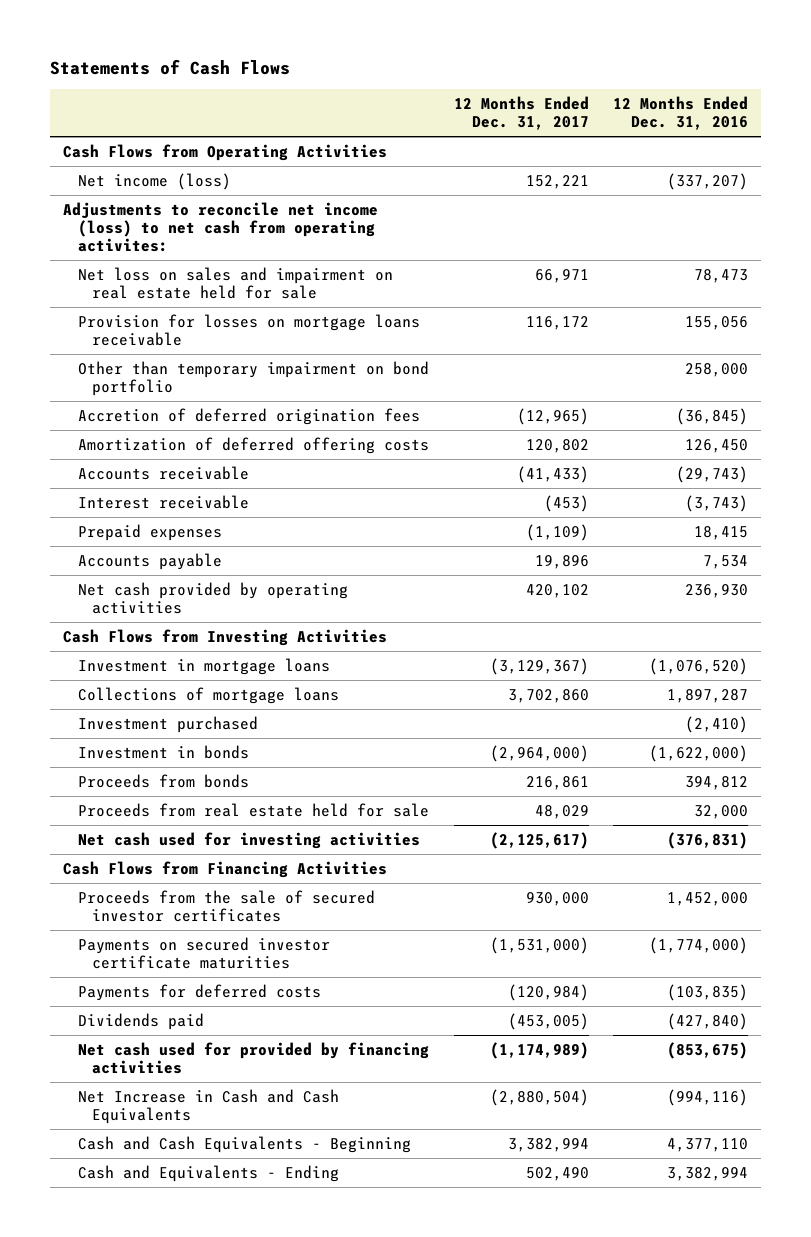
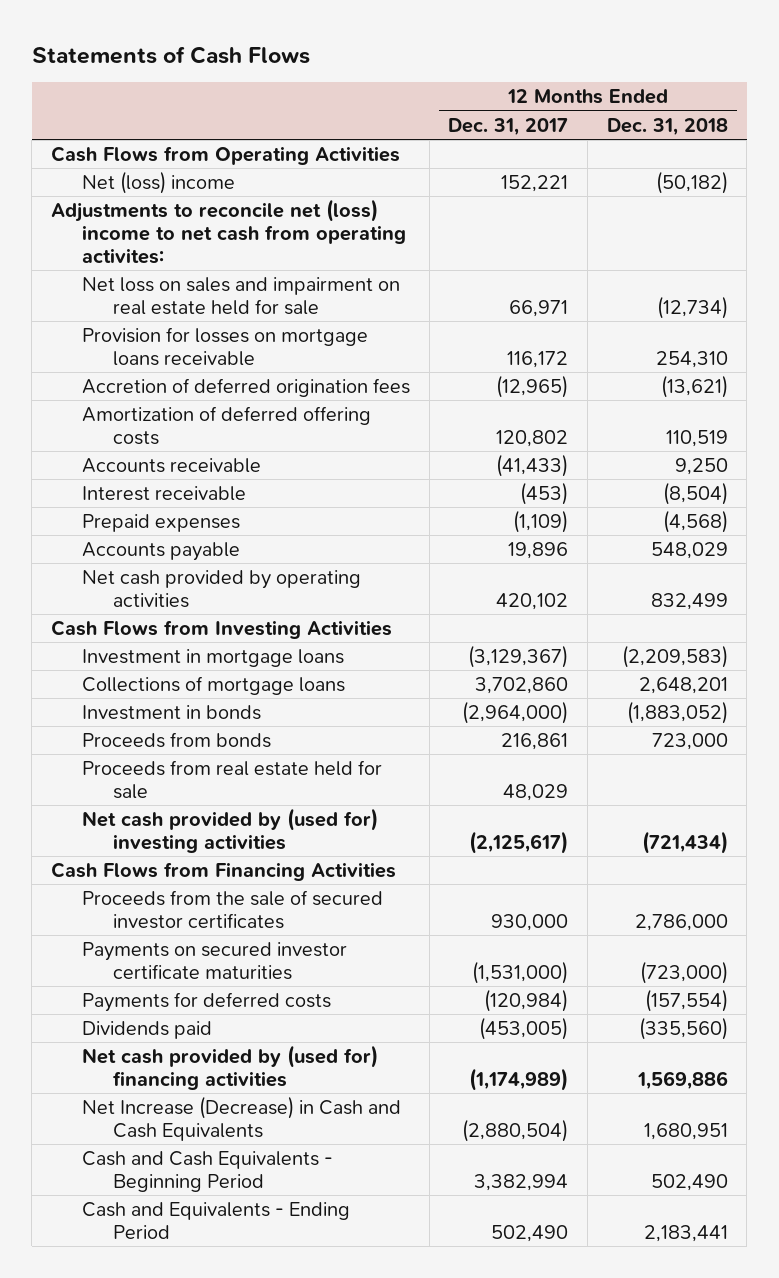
[613,96,749,131] 12 Months Ended Dec. 31, 2016 -> none
none -> [606,117,728,136] Dec. 31, 2018
[77,172,231,190] Net income (loss) -> [82,170,236,194] Net (loss) income
[62,201,378,252] Adjustments to reconcile net income (loss) to net cash from operating activites: -> [50,198,407,264] Adjustments to reconcile net (loss) income to net cash from operating activites:
[77,360,429,396] Other than temporary impairment on bond portfolio -> none
[77,715,258,733] Investment purchased -> none
[77,831,420,849] Net cash used for investing activities -> [82,807,379,853] Net cash provided by (used for) investing activities
[77,1041,429,1074] Net cash used for provided by financing activities -> [82,1044,379,1090] Net cash provided by (used for) financing activities
[77,1088,339,1124] Net Increase in Cash and Cash Equivalents -> [82,1095,402,1141] Net Increase (Decrease) in Cash and Cash Equivalents
[77,1135,411,1153] Cash and Cash Equivalents - Beginning -> [82,1150,334,1192] Cash and Cash Equivalents - Beginning Period
[77,1164,339,1182] Cash and Equivalents - Ending -> [82,1201,351,1239] Cash and Equivalents - Ending Period

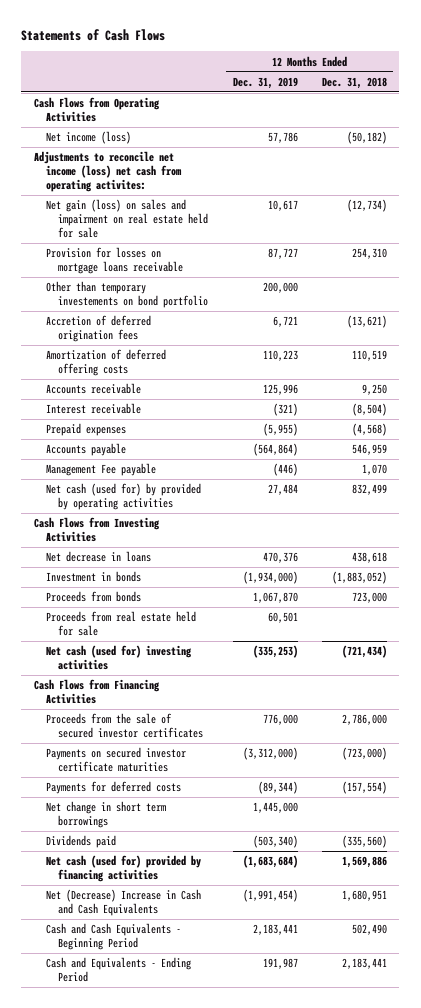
[448,117,569,136] Dec. 31, 2017 -> none
none -> [232,76,298,89] Dec. 31, 2019
[82,170,236,194] Net (loss) income -> [45,131,131,145] Net income (loss)
[50,198,407,264] Adjustments to reconcile net (loss) income to net cash from operating activites: -> [33,151,182,193] Adjustments to reconcile net income (loss) net cash from operating activites:
[82,276,401,315] Net loss on sales and impairment on real estate held for sale -> [45,199,209,239] Net gain (loss) on sales and impairment on real estate held for sale
none -> [45,281,209,309] Other than temporary investements on bond portfolio
[650,541,728,559] 548,029 -> [351,444,387,456] 546,959
none -> [45,463,156,477] Management Fee payable
[82,569,362,608] Net cash provided by operating activities -> [45,483,201,511] Net cash (used for) by provided by operating activities
[82,648,345,667] Investment in mortgage loans -> none
[82,675,346,695] Collections of mortgage loans -> none
none -> [45,551,151,563] Net decrease in loans
[82,807,379,853] Net cash provided by (used for) investing activities -> [45,645,192,671] Net cash (used for) investing activities
none -> [45,801,166,829] Net change in short term borrowings
[82,1044,379,1090] Net cash provided by (used for) financing activities -> [45,855,201,883] Net cash (used for) provided by financing activities
[82,1095,402,1141] Net Increase (Decrease) in Cash and Cash Equivalents -> [45,889,201,917] Net (Decrease) Increase in Cash and Cash Equivalents

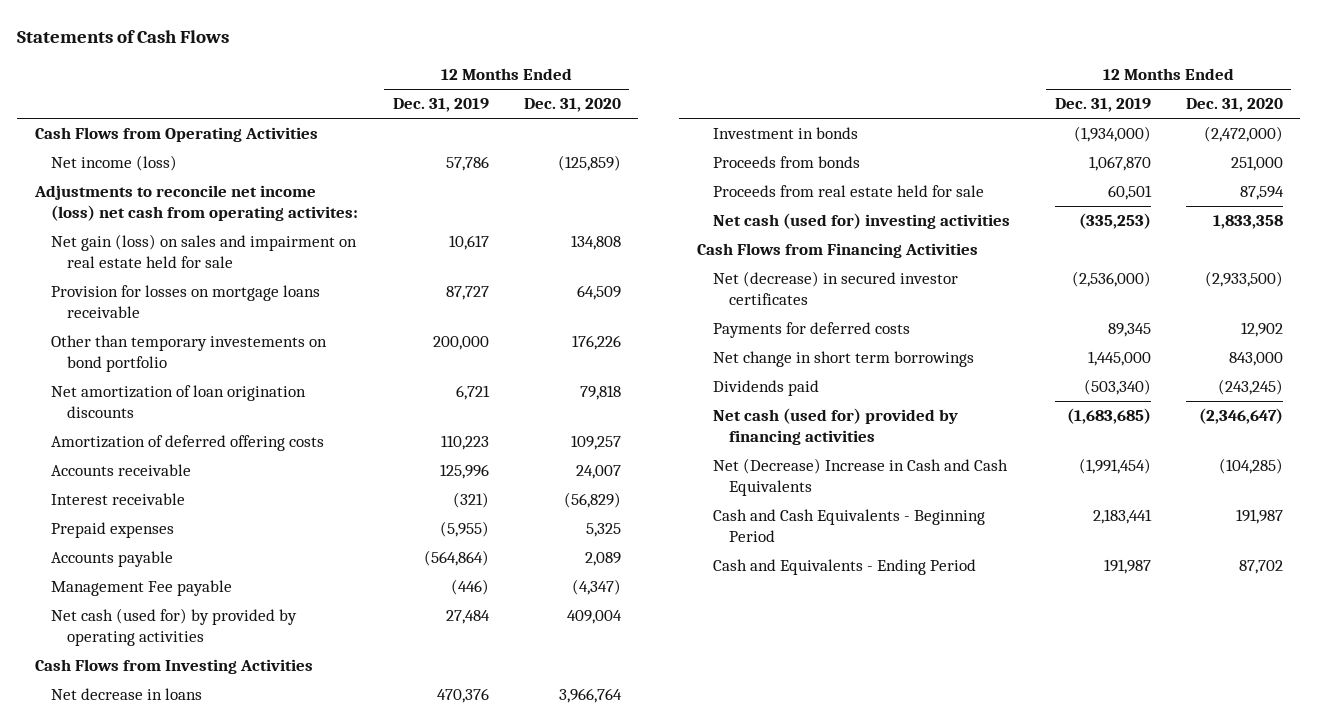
[321,76,387,89] Dec. 31, 2018 -> none
none -> [523,98,621,113] Dec. 31, 2020
[45,315,151,343] Accretion of deferred origination fees -> [50,385,306,419] Net amortization of loan origination discounts
[45,747,186,773] Payments on secured investor certificate maturities -> none
[45,713,204,739] Proceeds from the sale of secured investor certificates -> [713,271,959,306] Net (decrease) in secured investor certificates
[262,714,298,726] 776,000 -> [1071,271,1151,288] (2,536,000)
[257,781,298,795] (89,344) -> [1107,323,1151,338] 89,345
[242,855,298,869] (1,683,684) -> [1066,408,1151,425] (1,683,685)

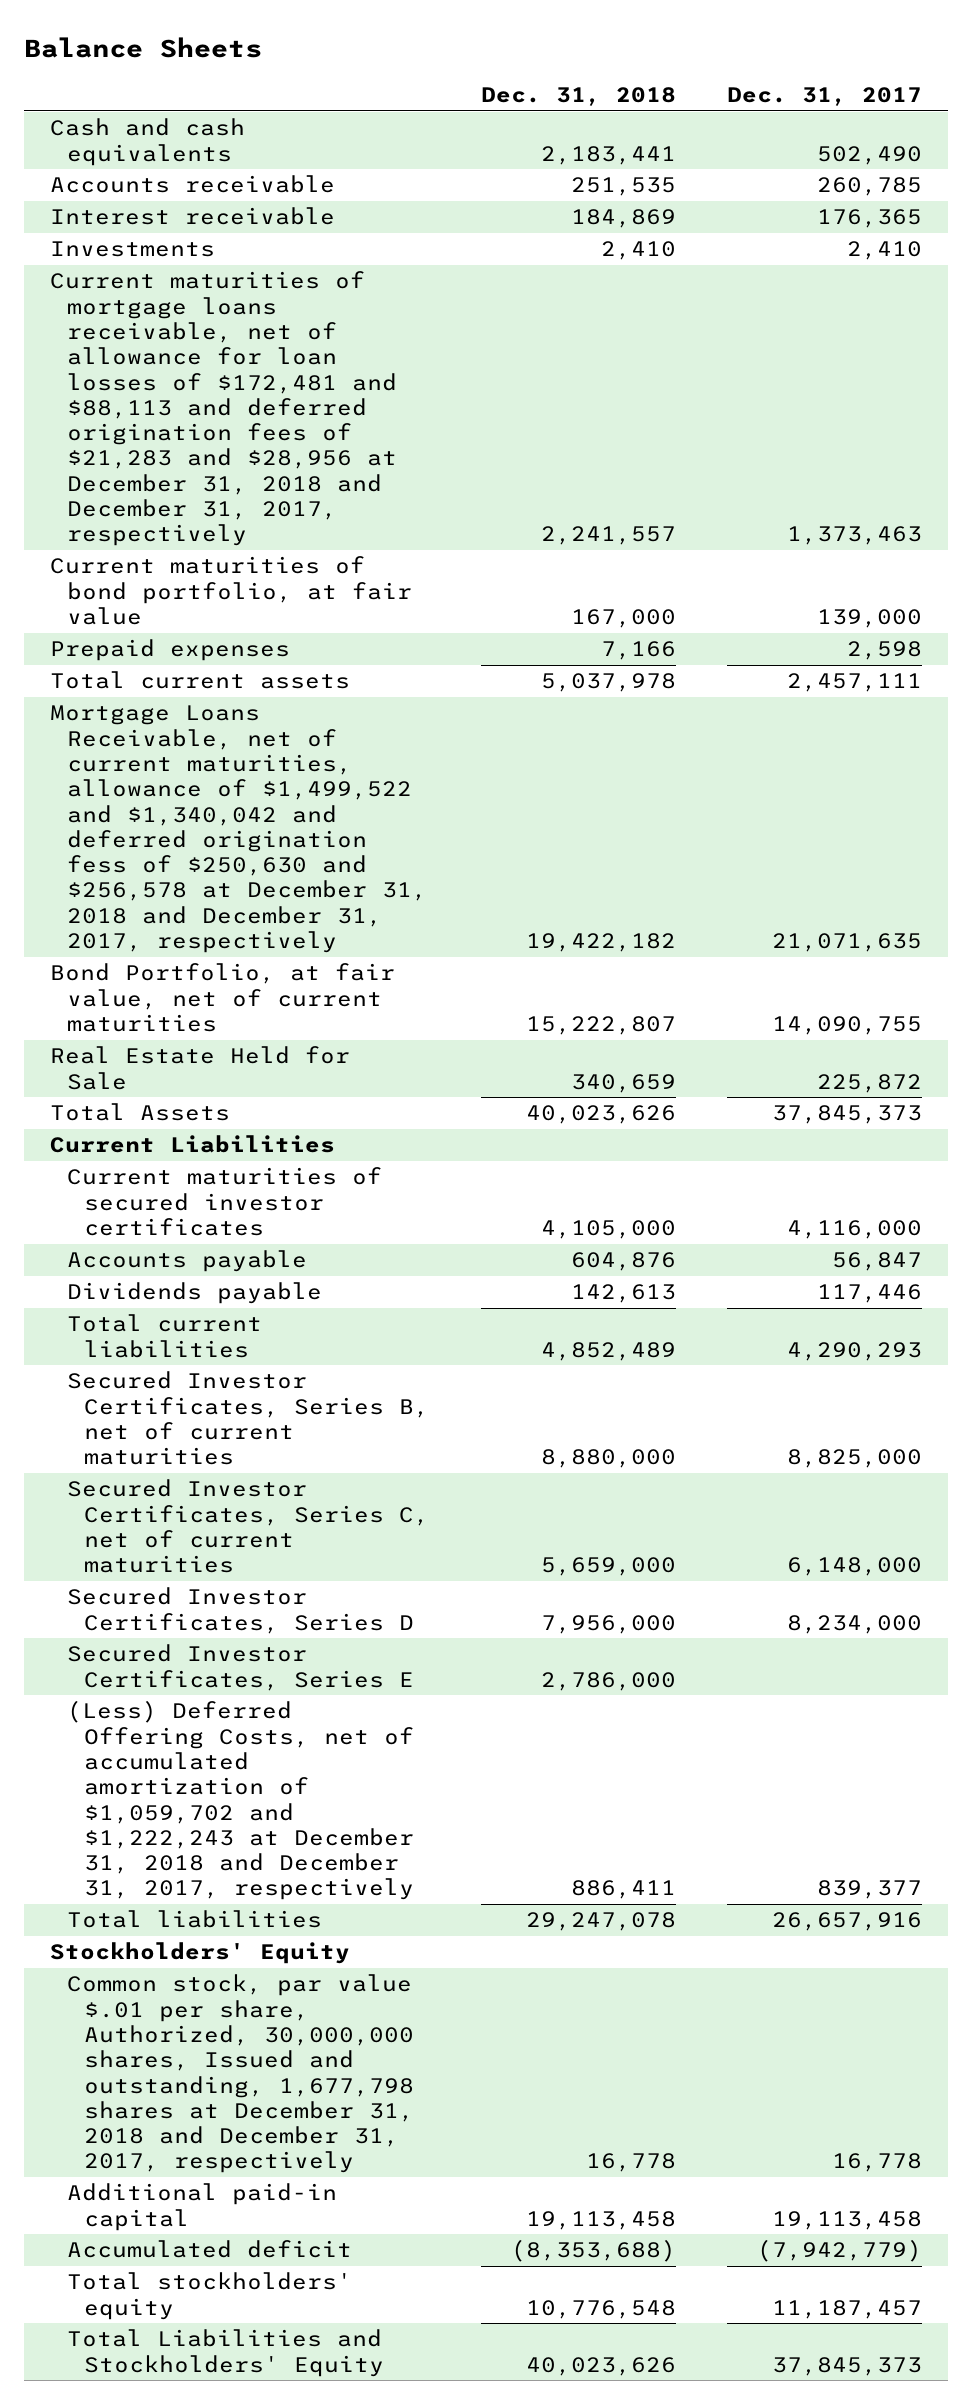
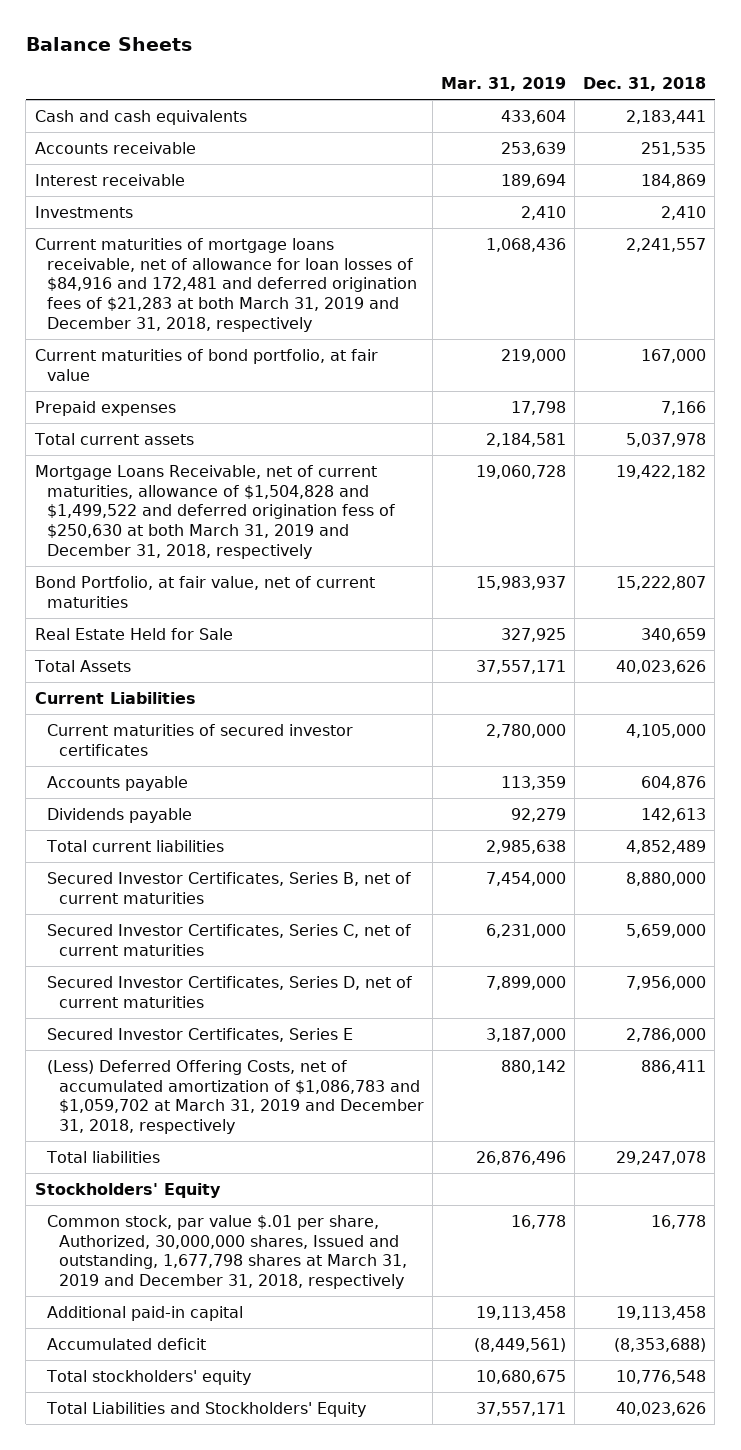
[727,86,923,106] Dec. 31, 2017 -> none
none -> [441,77,567,92] Mar. 31, 2019
[50,271,398,547] Current maturities of mortgage loans receivable, net of allowance for loan losses of $172,481 and $88,113 and deferred origination fees of $21,283 and $28,956 at December 31, 2018 and December 31, 2017, respectively -> [34,237,417,332] Current maturities of mortgage loans receivable, net of allowance for loan losses of $84,916 and 172,481 and deferred origination fees of $21,283 at both March 31, 2019 and December 31, 2018, respectively
[50,705,428,953] Mortgage Loans Receivable, net of current maturities, allowance of $1,499,522 and $1,340,042 and deferred origination fess of $250,630 and $256,578 at December 31, 2018 and December 31, 2017, respectively -> [34,464,395,559] Mortgage Loans Receivable, net of current maturities, allowance of $1,504,828 and $1,499,522 and deferred origination fess of $250,630 at both March 31, 2019 and December 31, 2018, respectively
[67,1587,415,1634] Secured Investor Certificates, Series D -> [46,975,412,1008] Secured Investor Certificates, Series D, net of current maturities
[67,1700,415,1901] (Less) Deferred Offering Costs, net of accumulated amortization of $1,059,702 and $1,222,243 at December 31, 2018 and December 31, 2017, respectively -> [46,1059,424,1134] (Less) Deferred Offering Costs, net of accumulated amortization of $1,086,783 and $1,059,702 at March 31, 2019 and December 31, 2018, respectively
[67,1974,415,2174] Common stock, par value $.01 per share, Authorized, 30,000,000 shares, Issued and outstanding, 1,677,798 shares at December 31, 2018 and December 31, 2017, respectively -> [46,1214,407,1289] Common stock, par value $.01 per share, Authorized, 30,000,000 shares, Issued and outstanding, 1,677,798 shares at March 31, 2019 and December 31, 2018, respectively

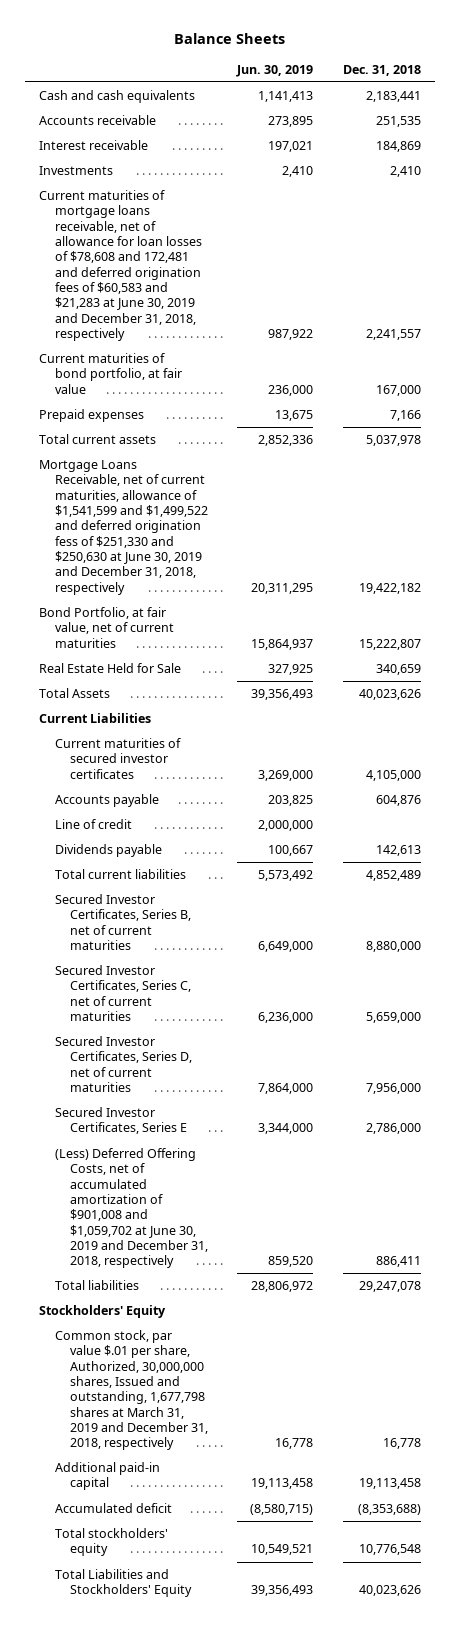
[441,77,567,92] Mar. 31, 2019 -> none
none -> [236,64,314,77] Jun. 30, 2019
[34,237,417,332] Current maturities of mortgage loans receivable, net of allowance for loan losses of $84,916 and 172,481 and deferred origination fees of $21,283 at both March 31, 2019 and December 31, 2018, respectively -> [39,190,202,341] Current maturities of mortgage loans receivable, net of allowance for loan losses of $78,608 and 172,481 and deferred origination fees of $60,583 and $21,283 at June 30, 2019 and December 31, 2018, respectively
[34,464,395,559] Mortgage Loans Receivable, net of current maturities, allowance of $1,504,828 and $1,499,522 and deferred origination fess of $250,630 at both March 31, 2019 and December 31, 2018, respectively -> [39,460,208,595] Mortgage Loans Receivable, net of current maturities, allowance of $1,541,599 and $1,499,522 and deferred origination fess of $251,330 and $250,630 at June 30, 2019 and December 31, 2018, respectively
none -> [54,819,132,830] Line of credit
[46,1059,424,1134] (Less) Deferred Offering Costs, net of accumulated amortization of $1,086,783 and $1,059,702 at March 31, 2019 and December 31, 2018, respectively -> [54,1148,209,1269] (Less) Deferred Offering Costs, net of accumulated amortization of $901,008 and $1,059,702 at June 30, 2019 and December 31, 2018, respectively

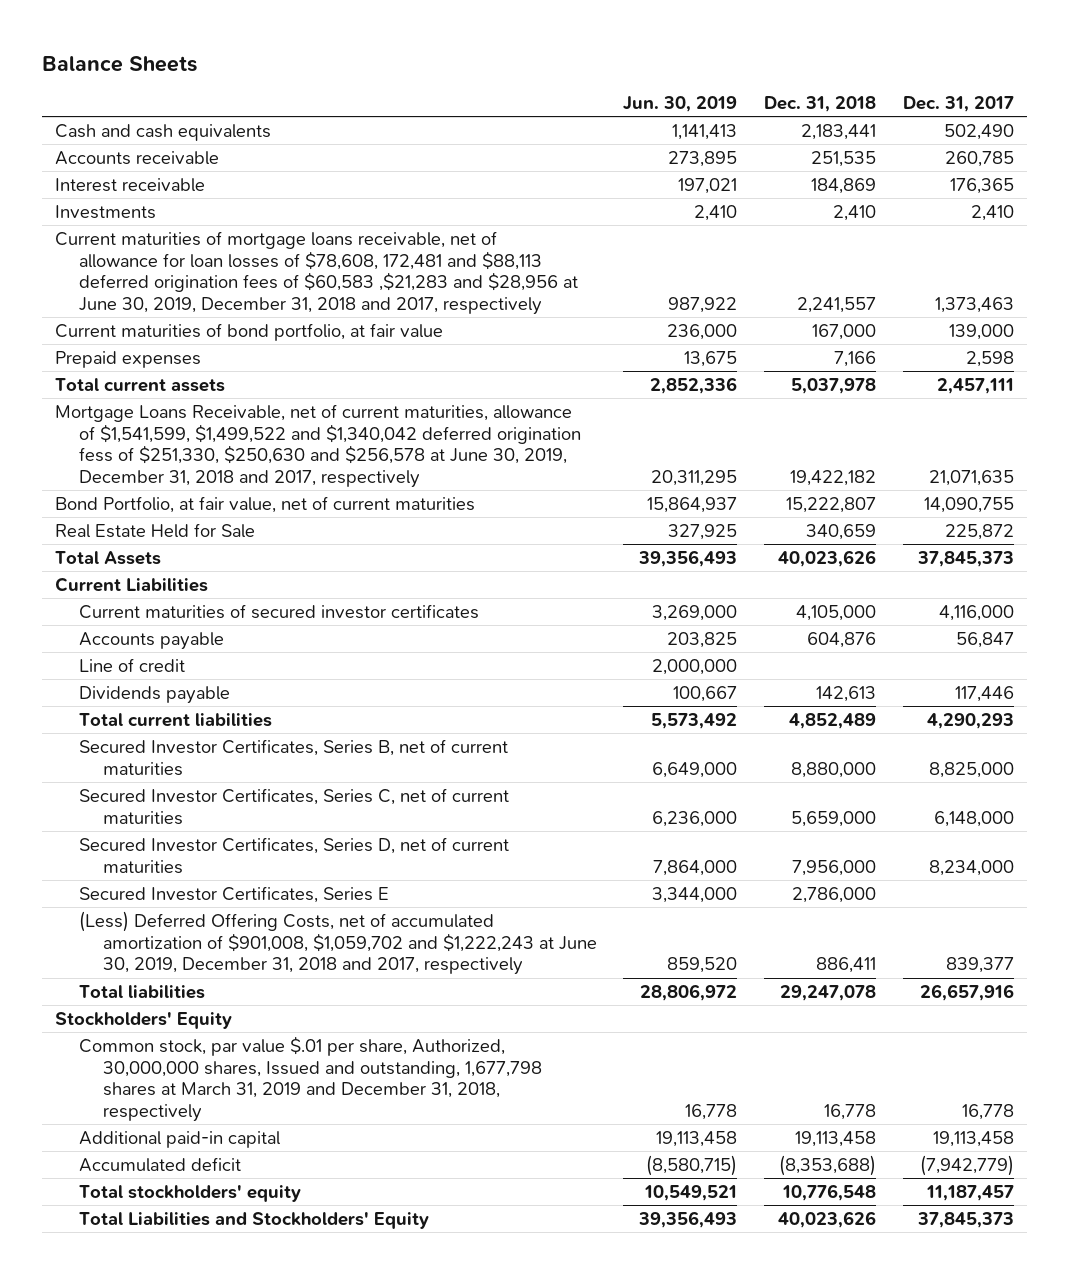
none -> [902,96,1014,113] Dec. 31, 2017
[39,190,202,341] Current maturities of mortgage loans receivable, net of allowance for loan losses of $78,608 and 172,481 and deferred origination fees of $60,583 and $21,283 at June 30, 2019 and December 31, 2018, respectively -> [54,230,578,316] Current maturities of mortgage loans receivable, net of allowance for loan losses of $78,608, 172,481 and $88,113 deferred origination fees of $60,583 ,$21,283 and $28,956 at June 30, 2019, December 31, 2018 and 2017, respectively
[39,460,208,595] Mortgage Loans Receivable, net of current maturities, allowance of $1,541,599 and $1,499,522 and deferred origination fess of $251,330 and $250,630 at June 30, 2019 and December 31, 2018, respectively -> [54,403,581,489] Mortgage Loans Receivable, net of current maturities, allowance of $1,541,599, $1,499,522 and $1,340,042 deferred origination fess of $251,330, $250,630 and $256,578 at June 30, 2019, December 31, 2018 and 2017, respectively
[54,1148,209,1269] (Less) Deferred Offering Costs, net of accumulated amortization of $901,008 and $1,059,702 at June 30, 2019 and December 31, 2018, respectively -> [78,910,597,976] (Less) Deferred Offering Costs, net of accumulated amortization of $901,008, $1,059,702 and $1,222,243 at June 30, 2019, December 31, 2018 and 2017, respectively

